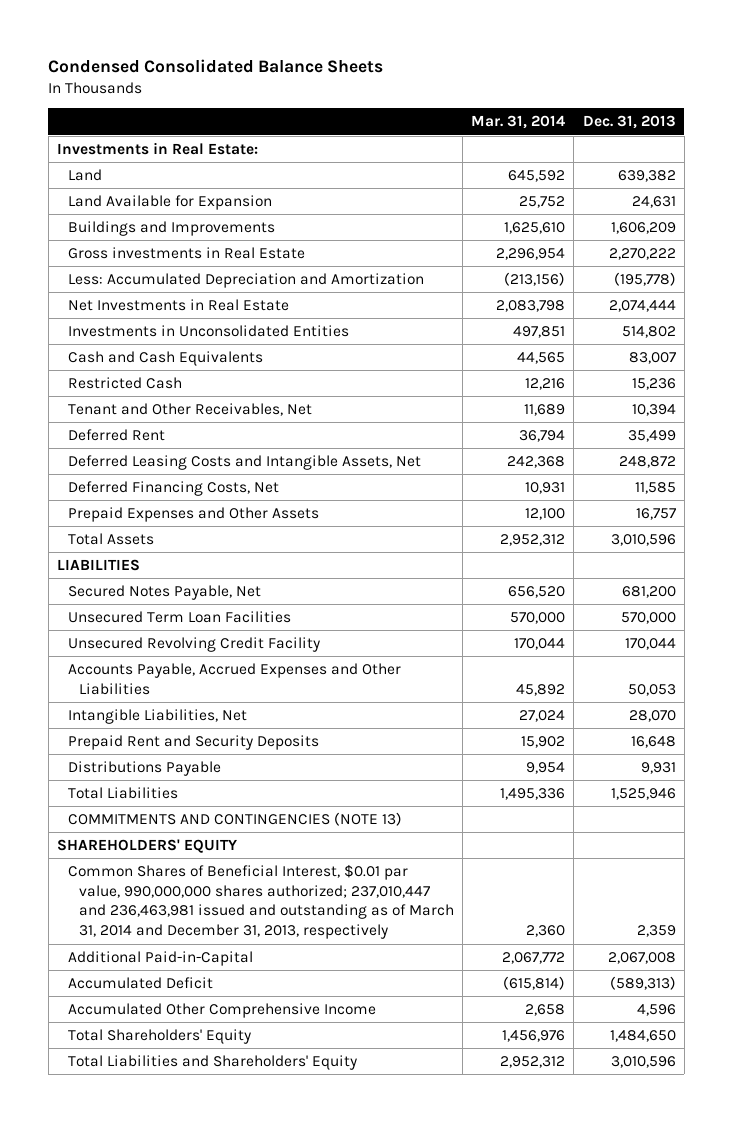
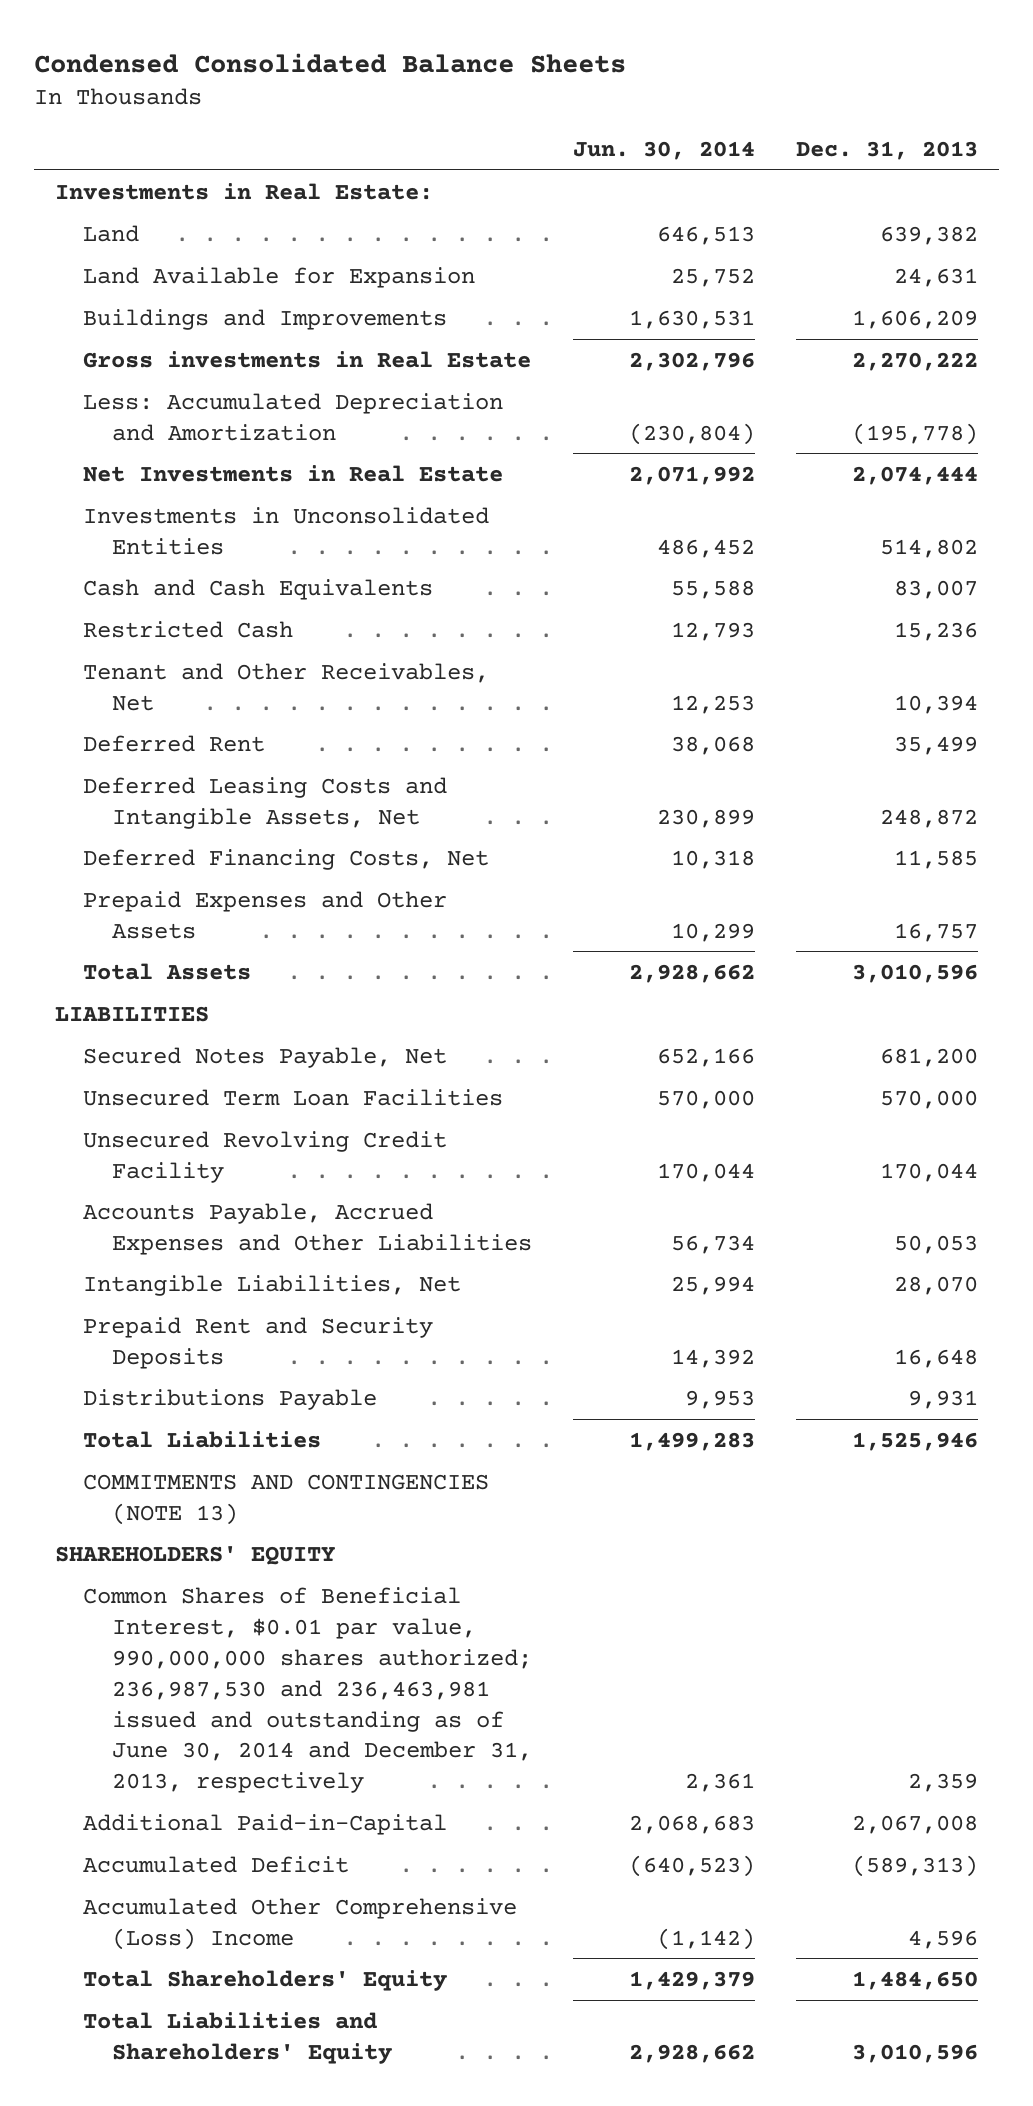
[471,115,566,130] Mar. 31, 2014 -> none
none -> [573,140,756,160] Jun. 30, 2014
[67,864,454,940] Common Shares of Beneficial Interest, $0.01 par value, 990,000,000 shares authorized; 237,010,447 and 236,463,981 issued and outstanding as of March 31, 2014 and December 31, 2013, respectively -> [83,1586,533,1794] Common Shares of Beneficial Interest, $0.01 par value, 990,000,000 shares authorized; 236,987,530 and 236,463,981 issued and outstanding as of June 30, 2014 and December 31, 2013, respectively
[67,1003,376,1019] Accumulated Other Comprehensive Income -> [83,1897,518,1950] Accumulated Other Comprehensive (Loss) Income

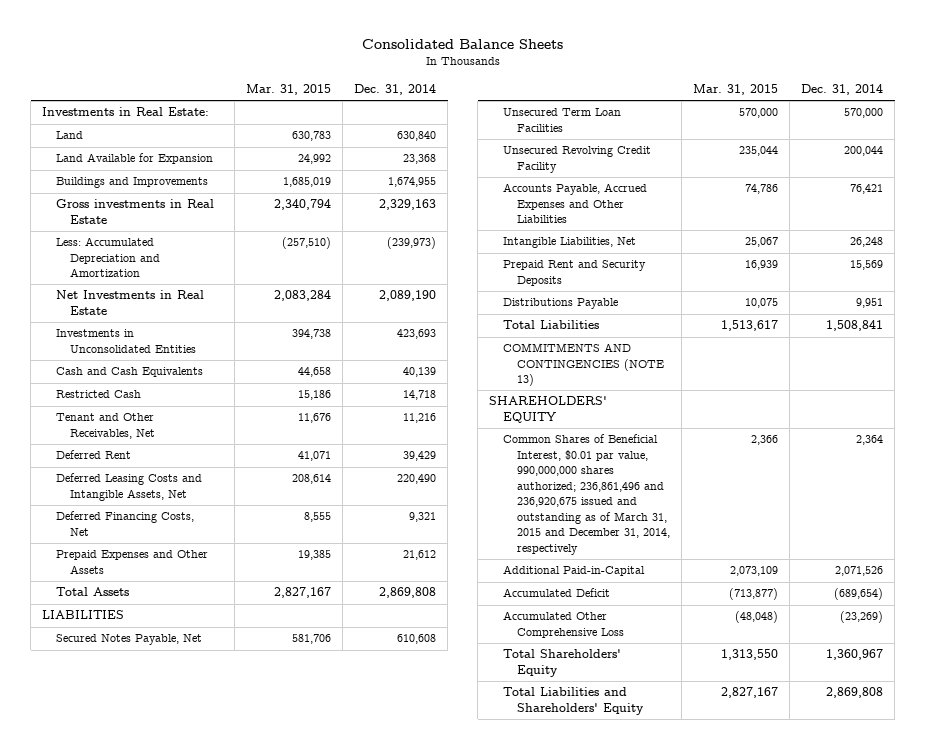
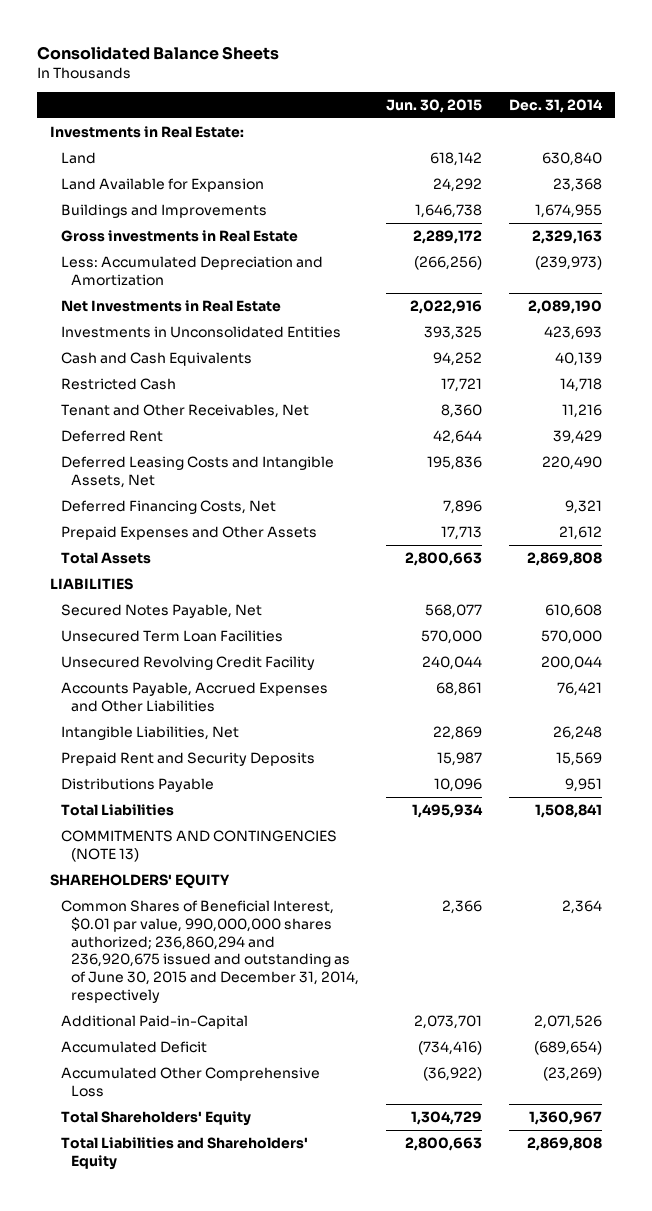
[246,83,332,95] Mar. 31, 2015 -> none
none -> [386,98,483,113] Jun. 30, 2015
[503,434,671,555] Common Shares of Beneficial Interest, $0.01 par value, 990,000,000 shares authorized; 236,861,496 and 236,920,675 issued and outstanding as of March 31, 2015 and December 31, 2014, respectively -> [60,900,360,1003] Common Shares of Beneficial Interest, $0.01 par value, 990,000,000 shares authorized; 236,860,294 and 236,920,675 issued and outstanding as of June 30, 2015 and December 31, 2014, respectively

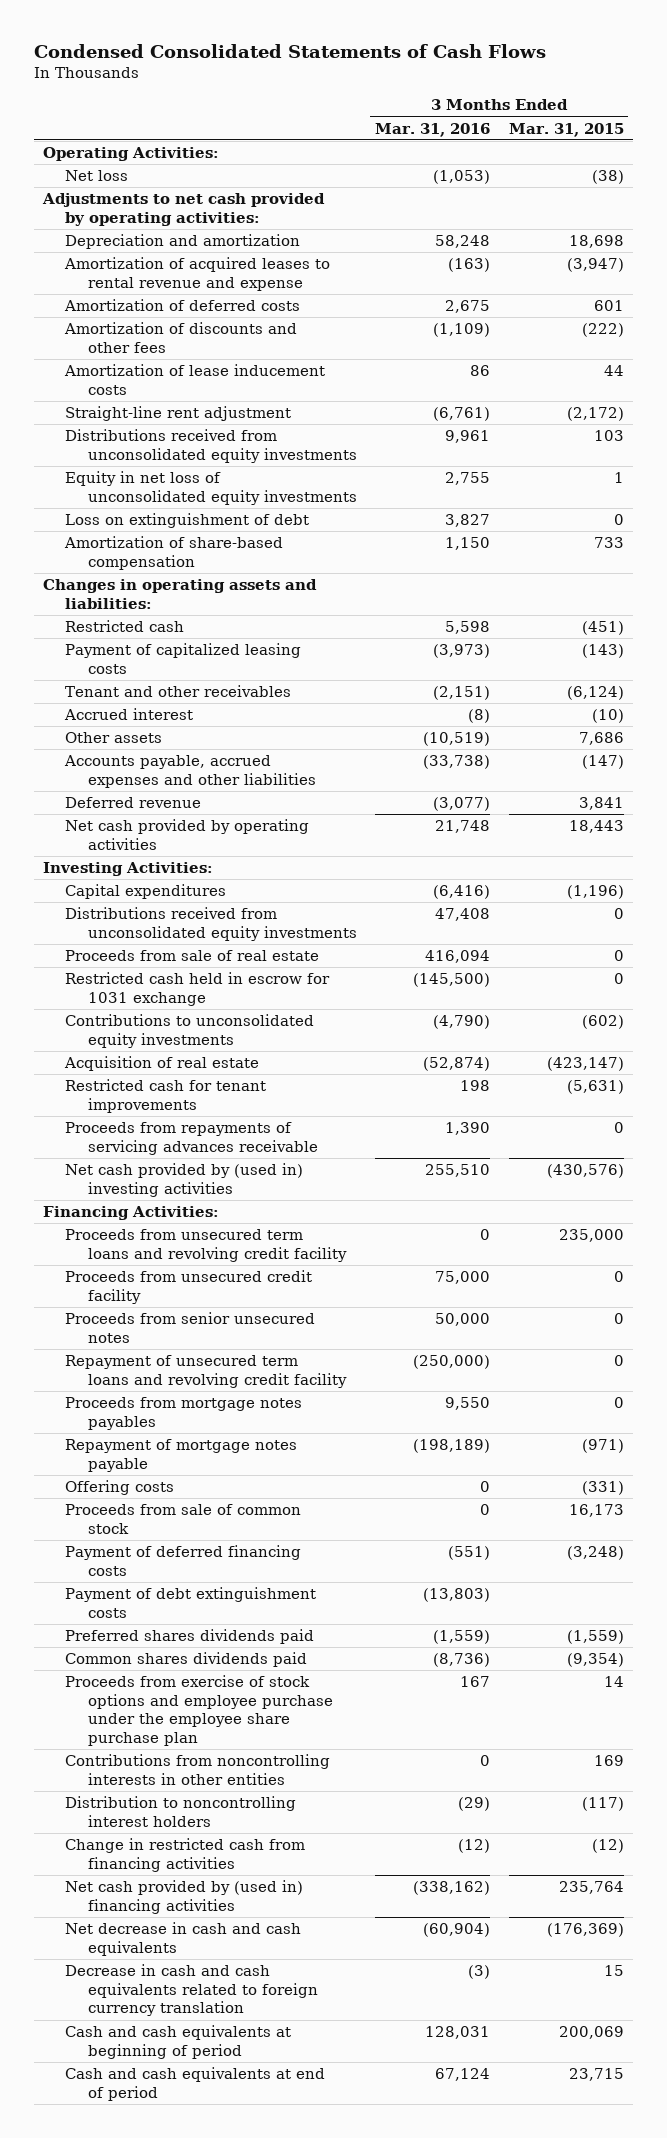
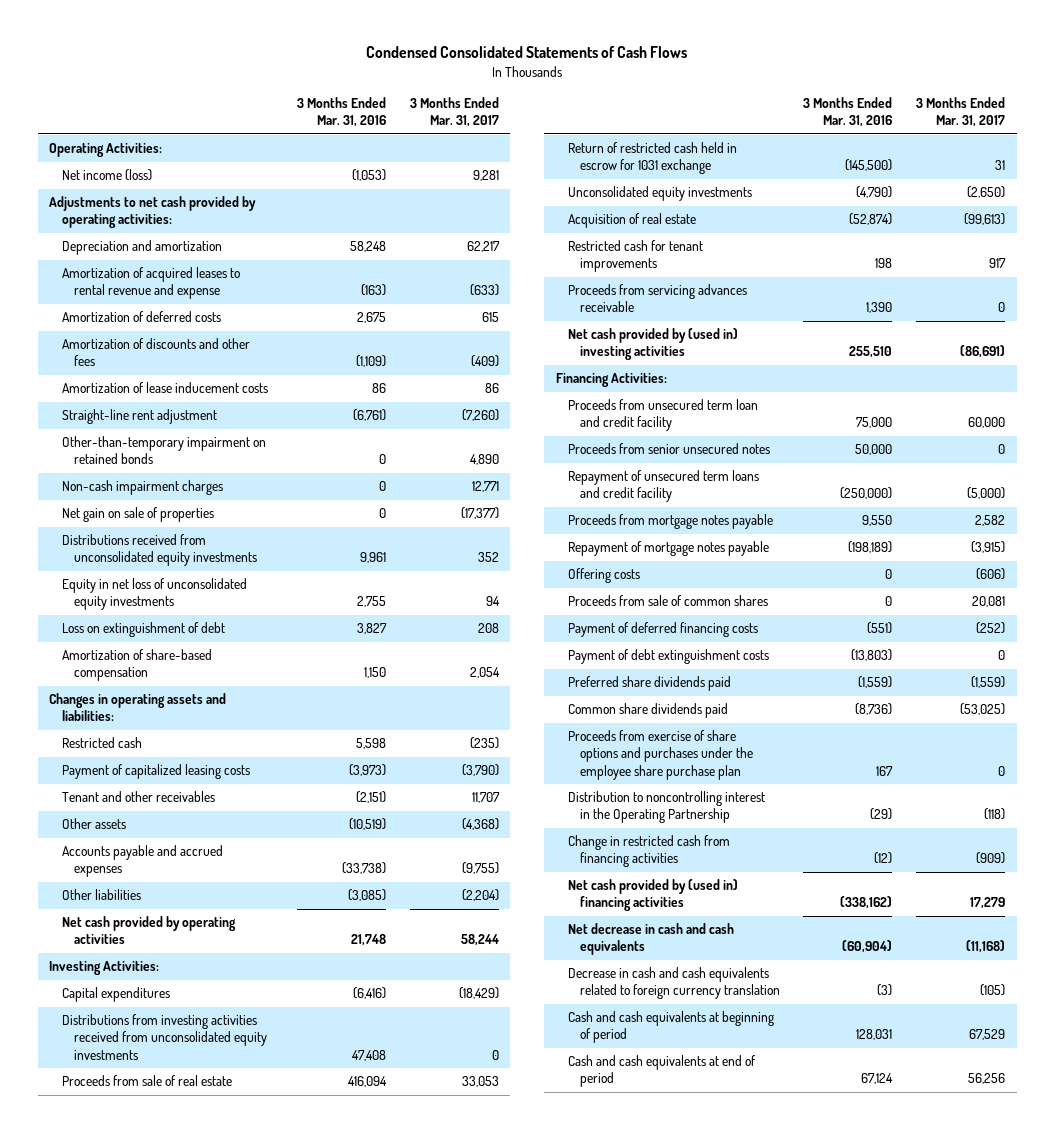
[508,122,624,137] Mar. 31, 2015 -> none
none -> [409,97,499,128] 3 Months Ended Mar. 31, 2017
[65,170,129,182] Net loss -> [61,169,152,182] Net income (loss)
none -> [61,436,266,465] Other-than-temporary impairment on retained bonds
none -> [61,480,223,496] Non-cash impairment charges
none -> [61,507,214,523] Net gain on sale of properties
[64,708,194,721] Accrued interest -> none
[65,797,202,809] Deferred revenue -> none
[64,755,316,788] Accounts payable, accrued expenses and other liabilities -> [61,845,223,878] Accounts payable and accrued expenses
none -> [61,889,141,901] Other liabilities
[65,907,357,941] Distributions received from unconsolidated equity investments -> [61,1014,267,1060] Distributions from investing activities received from unconsolidated equity investments
[65,972,331,1006] Restricted cash held in escrow for 1031 exchange -> [567,142,737,175] Return of restricted cash held in escrow for 1031 exchange
[65,1014,315,1048] Contributions to unconsolidated equity investments -> [567,186,752,202] Unconsolidated equity investments
[65,1122,318,1155] Proceeds from repayments of servicing advances receivable -> [567,284,747,313] Proceeds from servicing advances receivable
[65,1270,313,1304] Proceeds from unsecured credit facility -> none
[65,1229,347,1262] Proceeds from unsecured term loans and revolving credit facility -> [567,399,758,432] Proceeds from unsecured term loan and credit facility
[480,1229,491,1241] 0 -> [856,417,893,429] 75,000
[65,1355,347,1388] Repayment of unsecured term loans and revolving credit facility -> [567,470,759,503] Repayment of unsecured term loans and credit facility
[65,1397,303,1430] Proceeds from mortgage notes payables -> [567,514,773,530] Proceeds from mortgage notes payable
[65,1504,302,1534] Proceeds from sale of common stock -> [567,595,768,607] Proceeds from sale of common shares
[65,1754,331,1785] Contributions from noncontrolling interests in other entities -> none
[65,1629,315,1645] Preferred shares dividends paid -> [567,676,731,692] Preferred share dividends paid
[65,1652,308,1668] Common shares dividends paid -> [567,703,728,719] Common share dividends paid
[65,1675,333,1747] Proceeds from exercise of stock options and employee purchase under the employee share purchase plan -> [567,730,754,780] Proceeds from exercise of share options and purchases under the employee share purchase plan
[65,1796,297,1827] Distribution to noncontrolling interest holders -> [567,791,765,824] Distribution to noncontrolling interest in the Operating Partnership

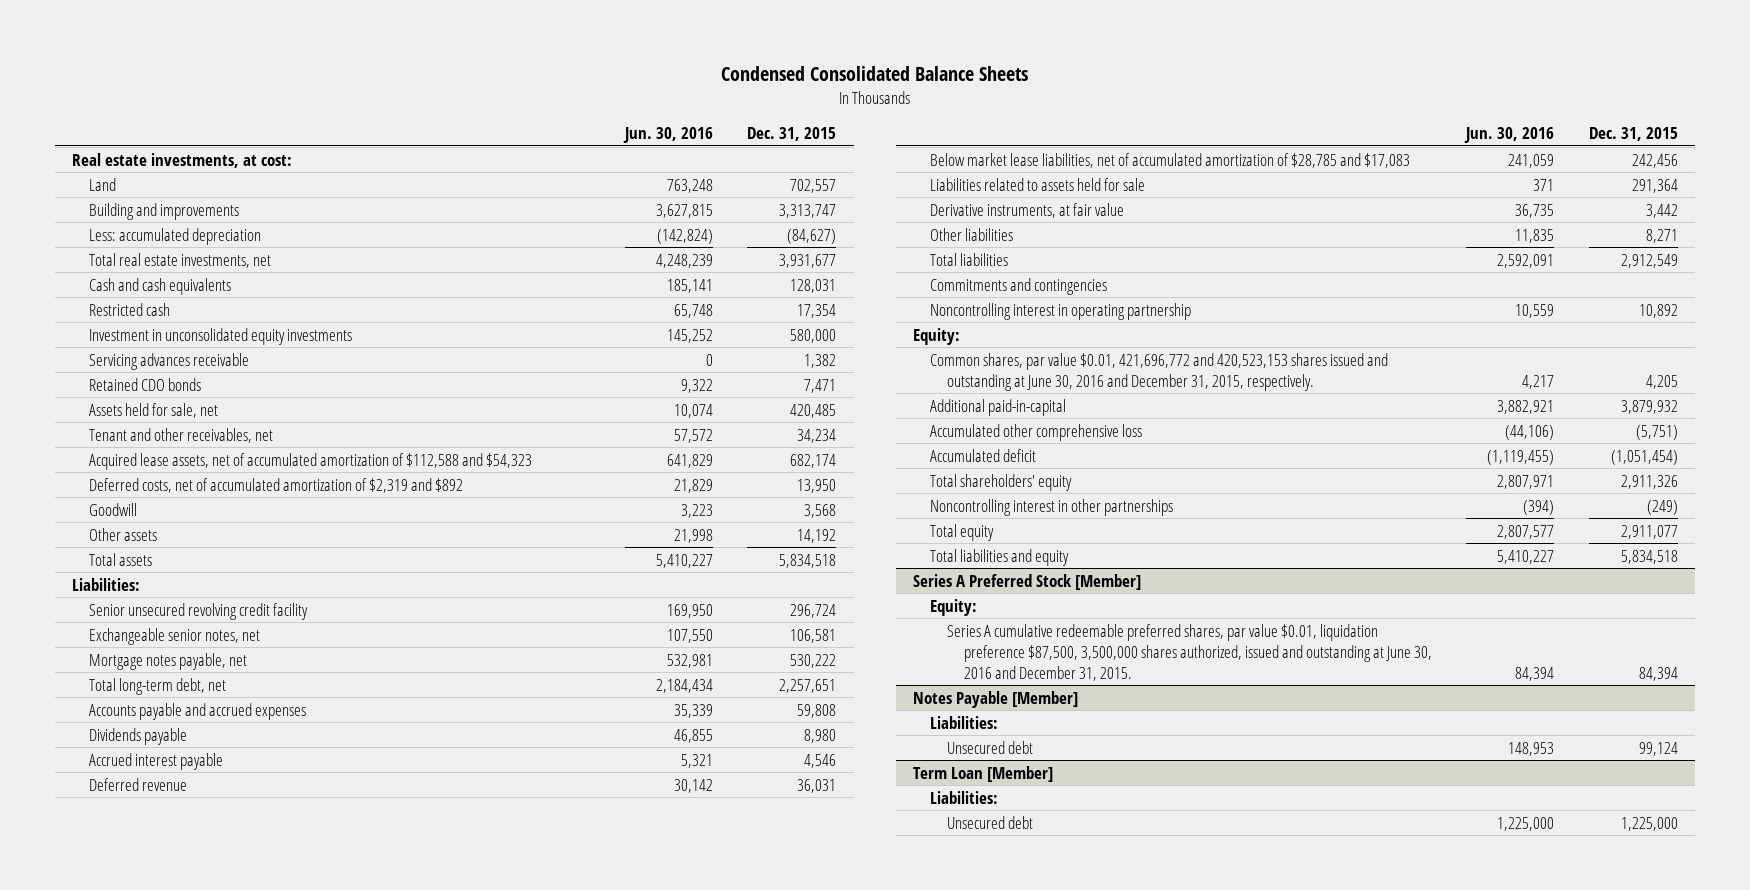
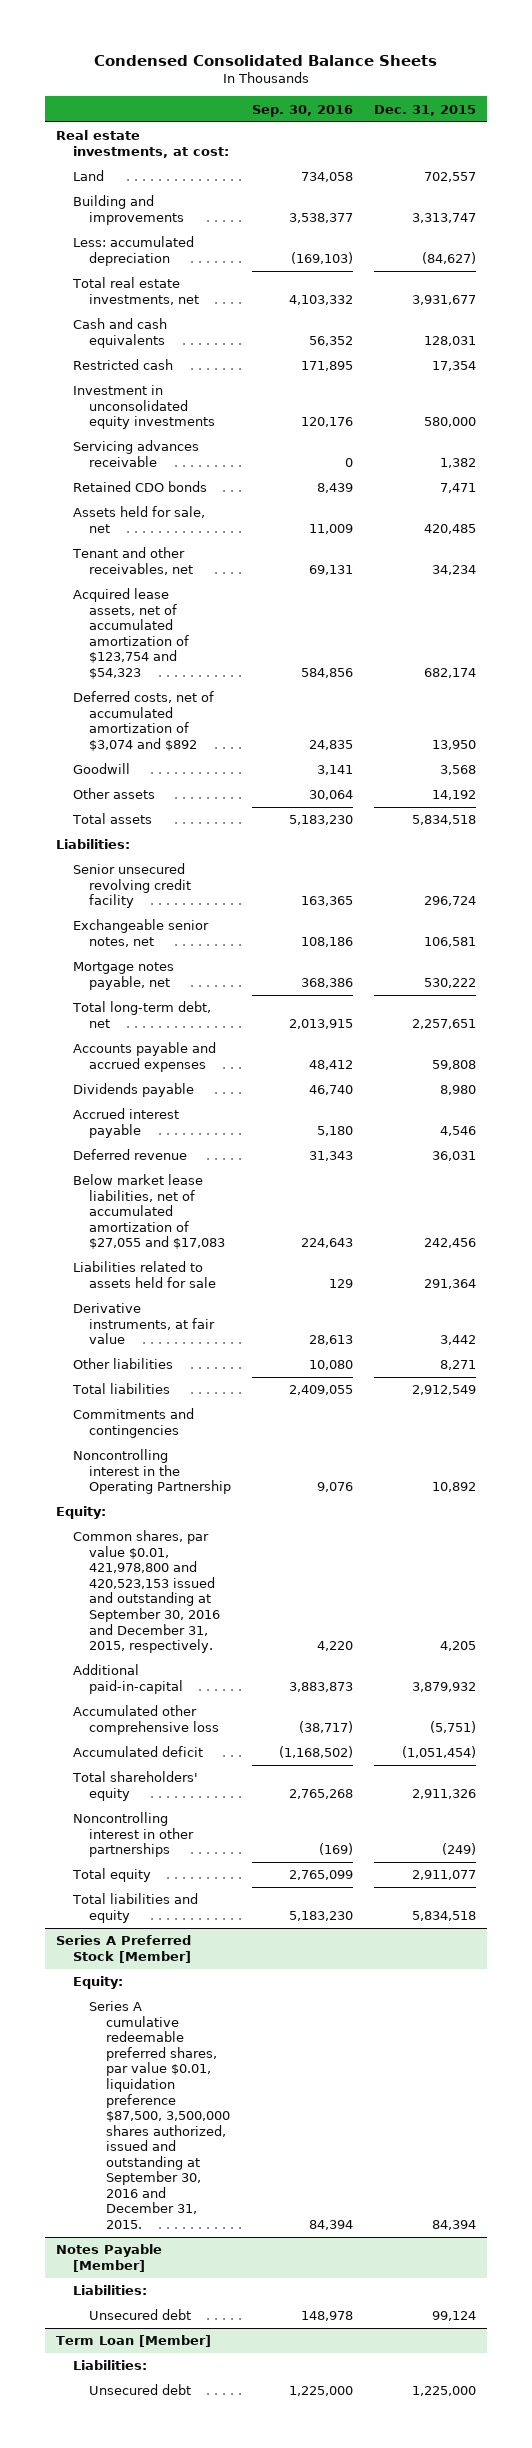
[622,127,713,144] Jun. 30, 2016 -> none
none -> [252,104,354,117] Sep. 30, 2016
[88,452,532,470] Acquired lease assets, net of accumulated amortization of $112,588 and $54,323 -> [72,588,190,680] Acquired lease assets, net of accumulated amortization of $123,754 and $54,323
[88,477,463,493] Deferred costs, net of accumulated amortization of $2,319 and $892 -> [72,691,214,751] Deferred costs, net of accumulated amortization of $3,074 and $892
[930,152,1411,168] Below market lease liabilities, net of accumulated amortization of $28,785 and $17,083 -> [72,1174,226,1250] Below market lease liabilities, net of accumulated amortization of $27,055 and $17,083
[930,302,1192,320] Noncontrolling interest in operating partnership -> [72,1449,232,1495] Noncontrolling interest in the Operating Partnership
[930,352,1389,391] Common shares, par value $0.01, 421,696,772 and 420,523,153 shares issued and outstanding at June 30, 2016 and December 31, 2015, respectively. -> [72,1530,221,1654] Common shares, par value $0.01, 421,978,800 and 420,523,153 issued and outstanding at September 30, 2016 and December 31, 2015, respectively.
[946,623,1432,681] Series A cumulative redeemable preferred shares, par value $0.01, liquidation preference $87,500, 3,500,000 shares authorized, issued and outstanding at June 30, 2016 and December 31, 2015. -> [89,2001,231,2229] Series A cumulative redeemable preferred shares, par value $0.01, liquidation preference $87,500, 3,500,000 shares authorized, issued and outstanding at September 30, 2016 and December 31, 2015.

